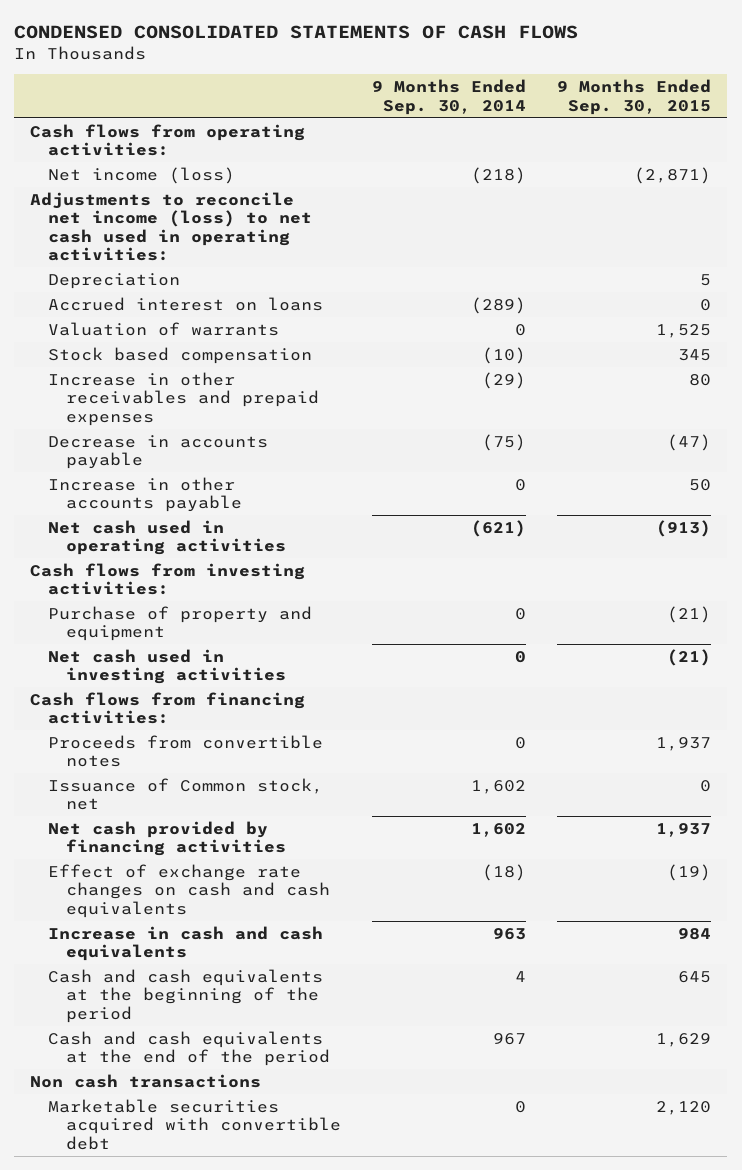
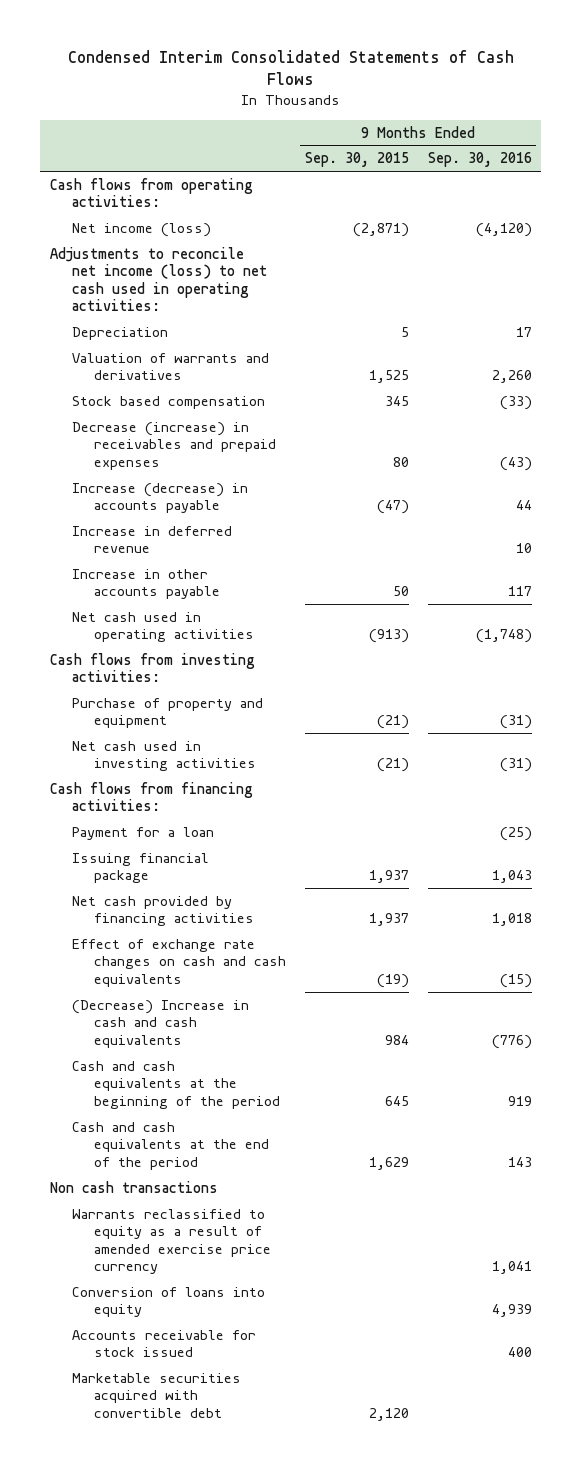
[14,25,579,40] CONDENSED CONSOLIDATED STATEMENTS OF CASH FLOWS -> [67,49,514,86] Condensed Interim Consolidated Statements of Cash Flows
[371,79,526,115] 9 Months Ended Sep. 30, 2014 -> none
none -> [427,152,532,168] Sep. 30, 2016
[47,296,323,311] Accrued interest on loans -> none
[47,321,279,336] Valuation of warrants -> [71,352,269,381] Valuation of warrants and derivatives
[47,371,319,426] Increase in other receivables and prepaid expenses -> [71,421,277,470] Decrease (increase) in receivables and prepaid expenses
[47,434,268,470] Decrease in accounts payable -> [71,482,248,514] Increase (decrease) in accounts payable
none -> [71,525,232,554] Increase in deferred revenue
[47,777,323,811] Issuance of Common stock, net -> none
none -> [71,826,214,840] Payment for a loan
[47,734,323,768] Proceeds from convertible notes -> [71,852,209,884] Issuing financial package
[47,925,323,962] Increase in cash and cash equivalents -> [71,999,249,1048] (Decrease) Increase in cash and cash equivalents
none -> [71,1208,272,1275] Warrants reclassified to equity as a result of amended exercise price currency
none -> [71,1286,265,1318] Conversion of loans into equity
none -> [71,1329,256,1358] Accounts receivable for stock issued

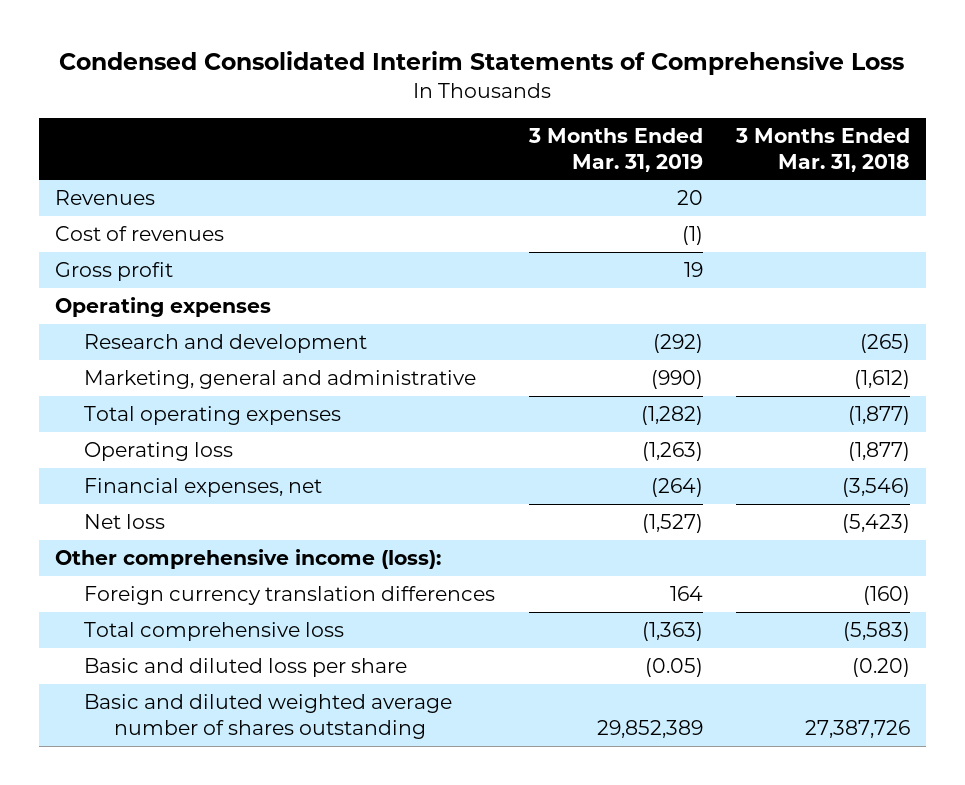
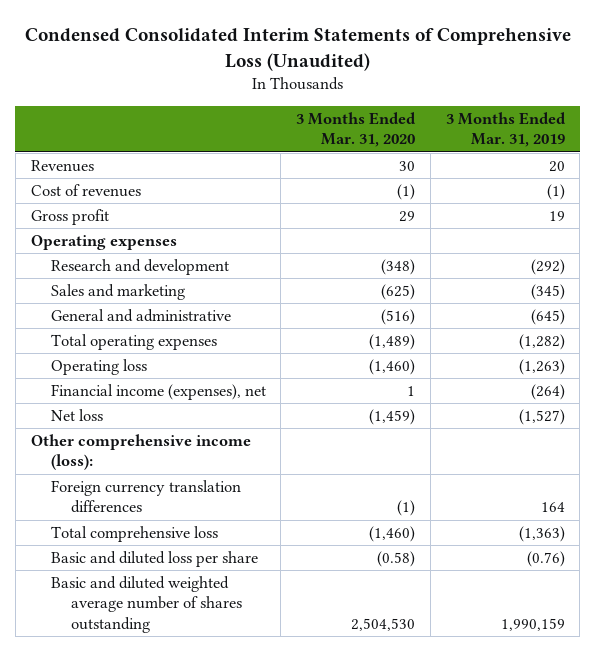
[59,51,905,76] Condensed Consolidated Interim Statements of Comprehensive Loss -> [24,28,571,71] Condensed Consolidated Interim Statements of Comprehensive Loss (Unaudited)
[734,127,910,172] 3 Months Ended Mar. 31, 2018 -> none
none -> [296,112,417,148] 3 Months Ended Mar. 31, 2020
none -> [50,284,185,301] Sales and marketing
[84,370,477,390] Marketing, general and administrative -> [50,309,231,323] General and administrative
[650,370,703,390] (990) -> [530,309,565,326] (645)
[84,478,323,498] Financial expenses, net -> [50,384,266,401] Financial income (expenses), net
[644,658,703,678] (0.05) -> [526,551,565,568] (0.76)
[596,719,703,738] 29,852,389 -> [500,617,565,631] 1,990,159

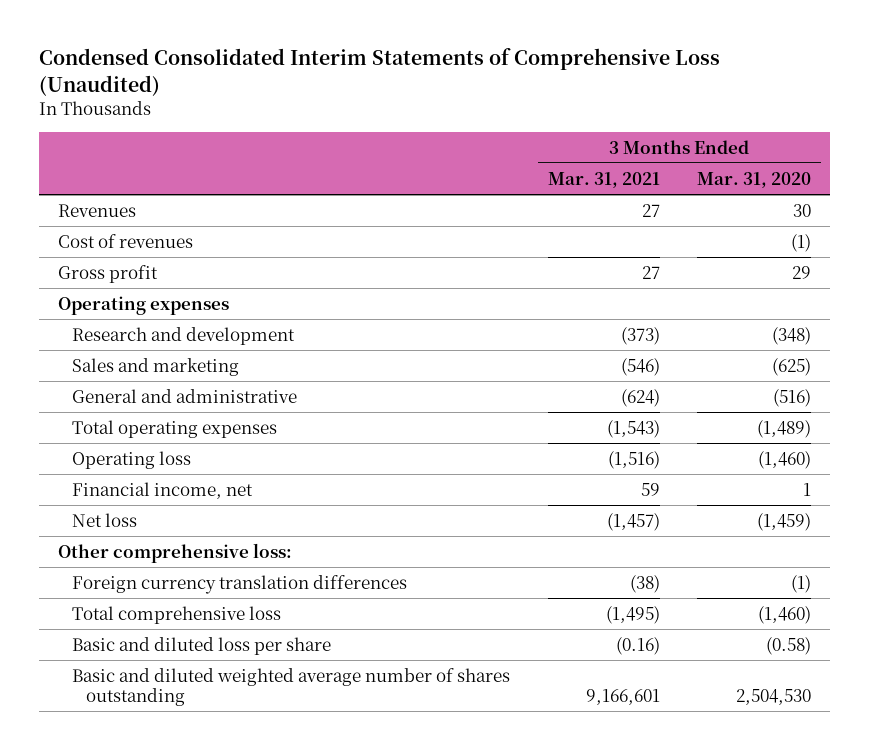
[445,112,566,148] 3 Months Ended Mar. 31, 2019 -> none
none -> [547,171,660,188] Mar. 31, 2021
[50,384,266,401] Financial income (expenses), net -> [71,481,253,499] Financial income, net
[30,434,251,471] Other comprehensive income (loss): -> [57,542,292,563] Other comprehensive loss:

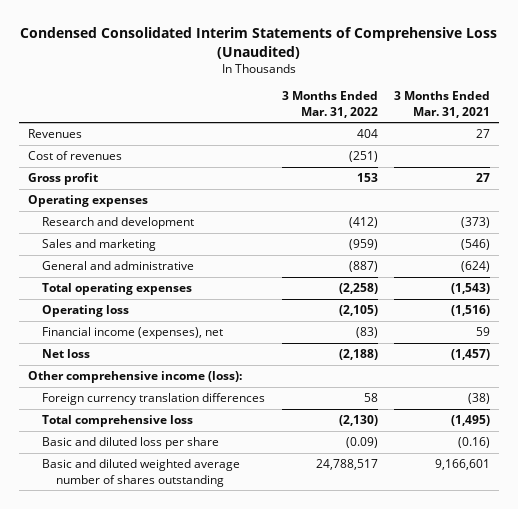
[697,171,812,188] Mar. 31, 2020 -> none
none -> [281,91,378,118] 3 Months Ended Mar. 31, 2022
[71,481,253,499] Financial income, net -> [41,327,223,340] Financial income (expenses), net
[57,542,292,563] Other comprehensive loss: -> [27,371,242,384] Other comprehensive income (loss):

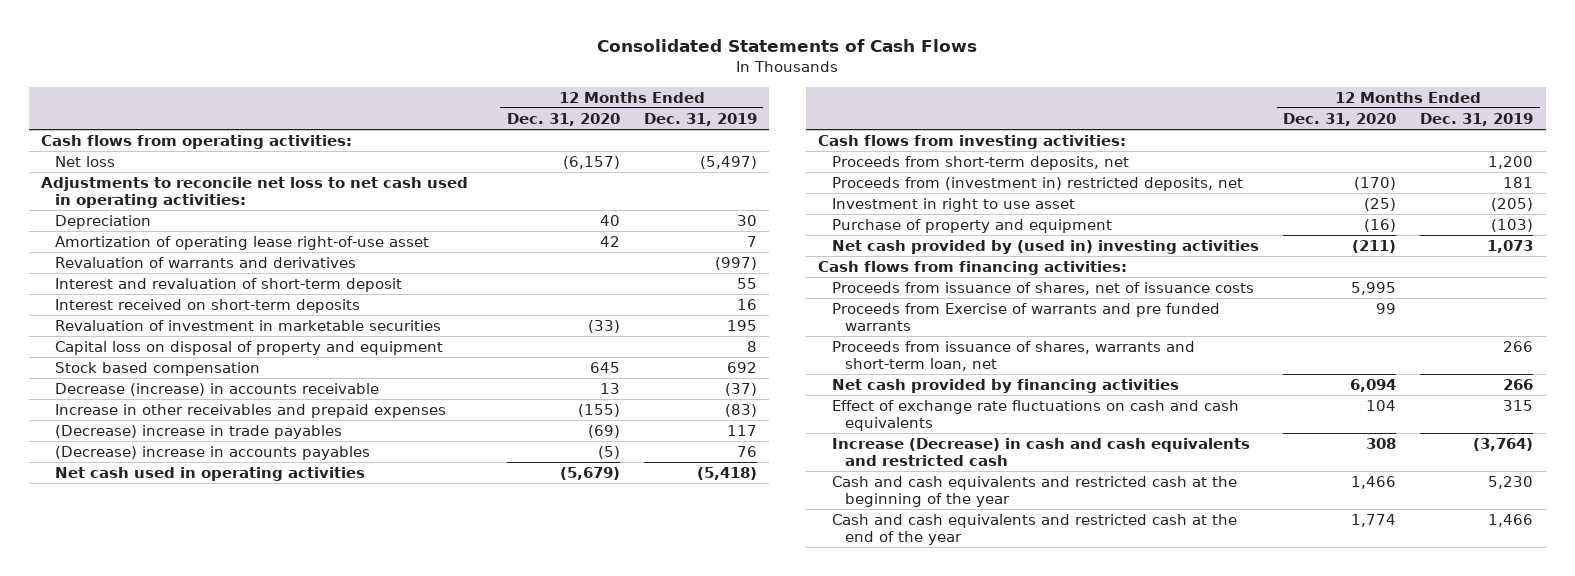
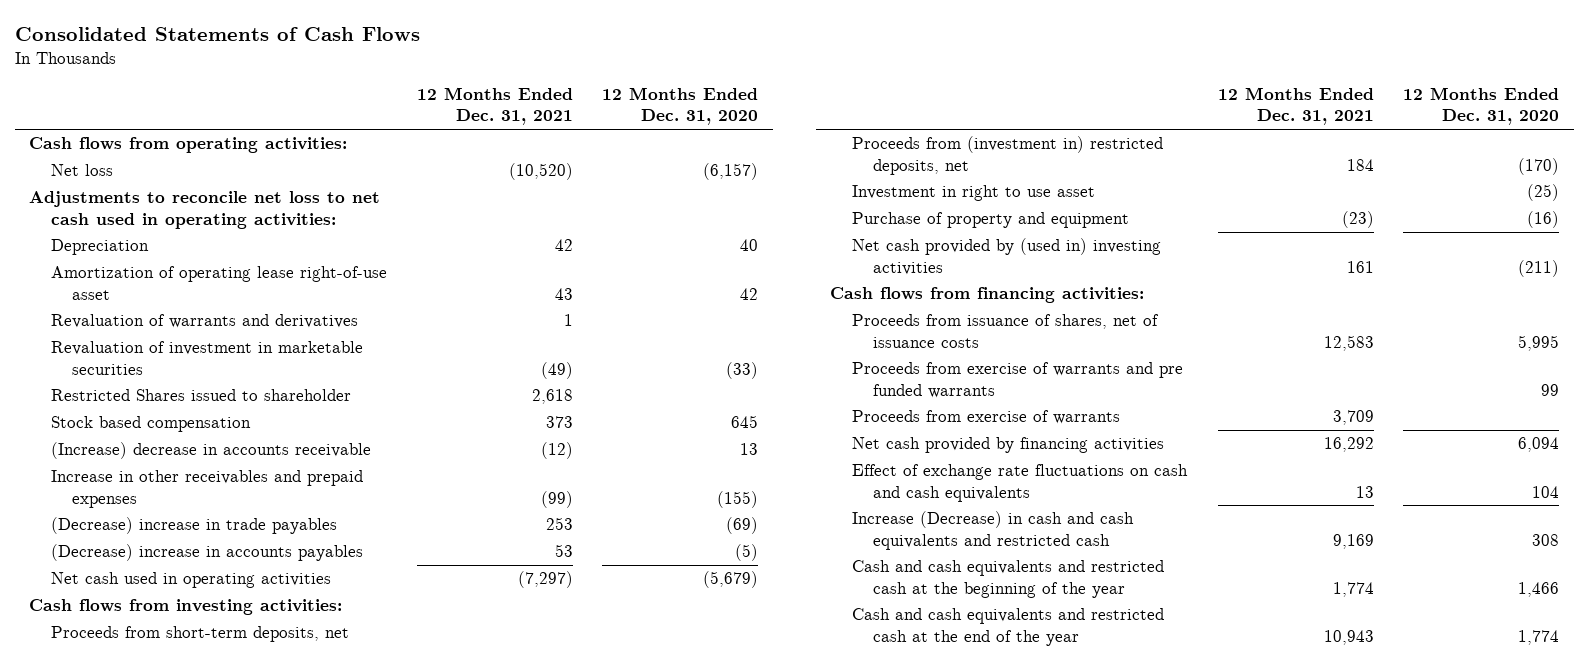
[643,112,757,126] Dec. 31, 2019 -> none
none -> [416,87,573,126] 12 Months Ended Dec. 31, 2021
[55,278,403,293] Interest and revaluation of short-term deposit -> none
[55,299,361,314] Interest received on short-term deposits -> none
[55,341,444,356] Capital loss on disposal of property and equipment -> none
none -> [50,389,351,402] Restricted Shares issued to shareholder
[55,383,380,397] Decrease (increase) in accounts receivable -> [50,442,371,460] (Increase) decrease in accounts receivable
[831,341,1195,372] Proceeds from issuance of shares, warrants and short-term loan, net -> none
[831,303,1220,332] Proceeds from Exercise of warrants and pre funded warrants -> [851,362,1183,398] Proceeds from exercise of warrants and pre funded warrants
none -> [851,410,1120,425] Proceeds from exercise of warrants

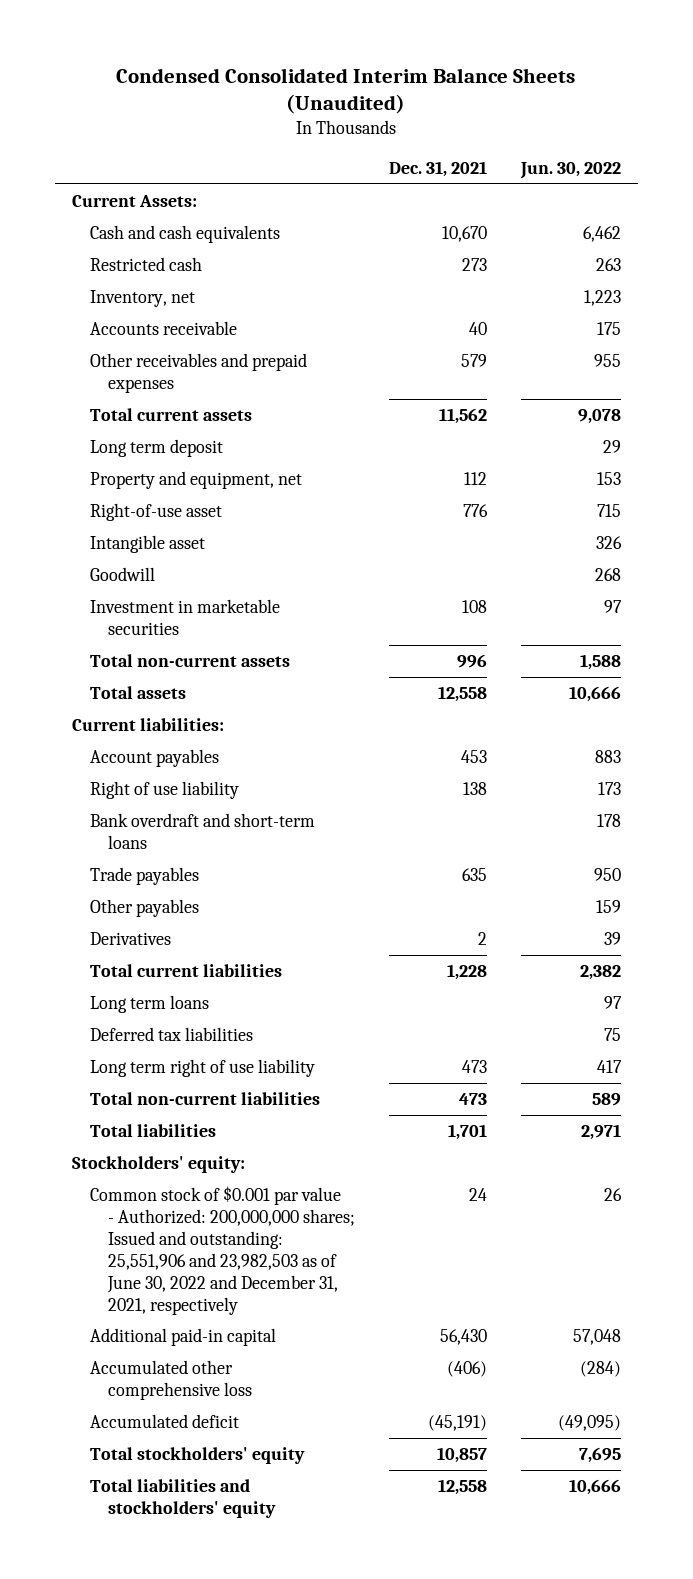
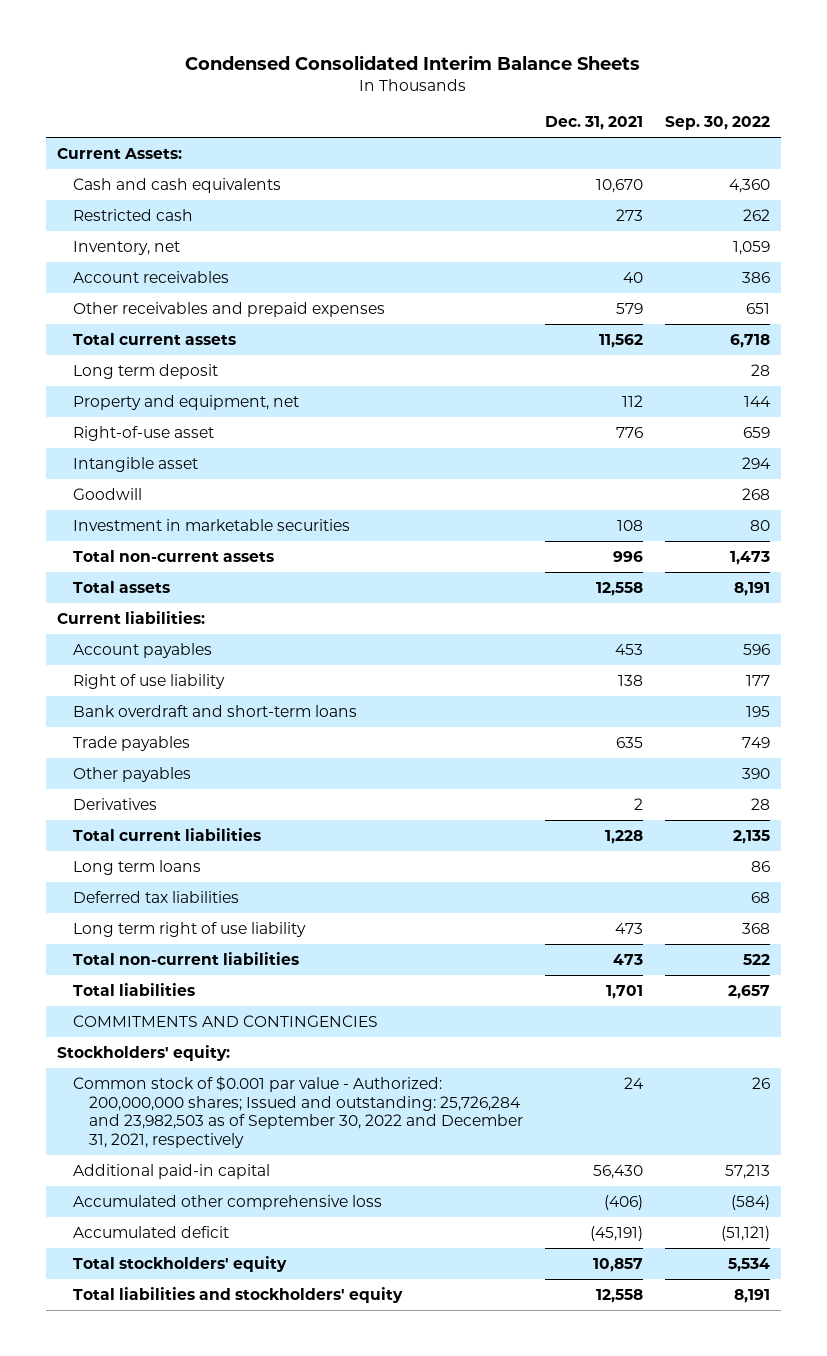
[116,67,576,115] Condensed Consolidated Interim Balance Sheets (Unaudited) -> [185,54,641,70] Condensed Consolidated Interim Balance Sheets
[519,161,621,179] Jun. 30, 2022 -> none
none -> [664,116,770,131] Sep. 30, 2022
[89,320,237,335] Accounts receivable -> [72,270,229,283] Account receivables
none -> [72,1014,378,1027] COMMITMENTS AND CONTINGENCIES
[89,1185,355,1315] Common stock of $0.001 par value - Authorized: 200,000,000 shares; Issued and outstanding: 25,551,906 and 23,982,503 as of June 30, 2022 and December 31, 2021, respectively -> [72,1075,523,1148] Common stock of $0.001 par value - Authorized: 200,000,000 shares; Issued and outstanding: 25,726,284 and 23,982,503 as of September 30, 2022 and December 31, 2021, respectively

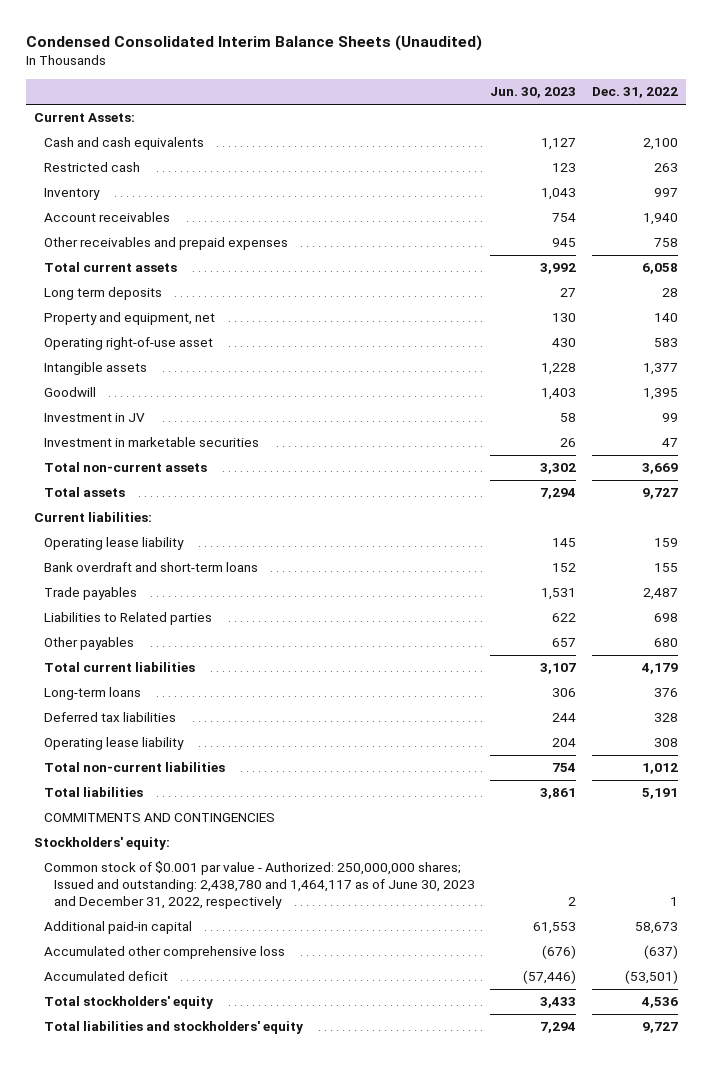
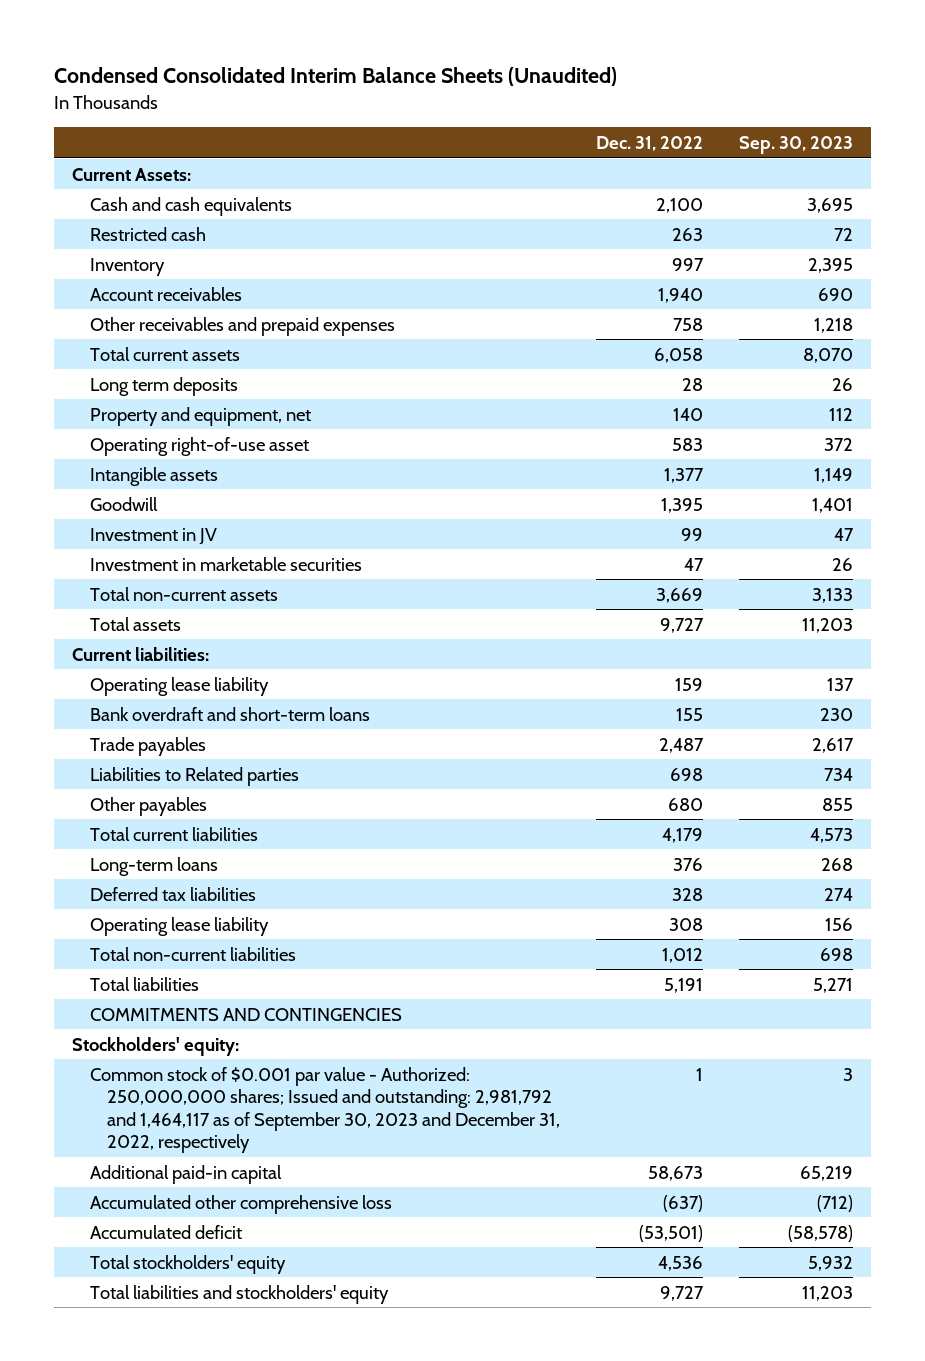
[490,87,577,99] Jun. 30, 2023 -> none
none -> [738,136,853,155] Sep. 30, 2023
[43,861,475,910] Common stock of $0.001 par value - Authorized: 250,000,000 shares; Issued and outstanding: 2,438,780 and 1,464,117 as of June 30, 2023 and December 31, 2022, respectively -> [89,1066,560,1153] Common stock of $0.001 par value - Authorized: 250,000,000 shares; Issued and outstanding: 2,981,792 and 1,464,117 as of September 30, 2023 and December 31, 2022, respectively

